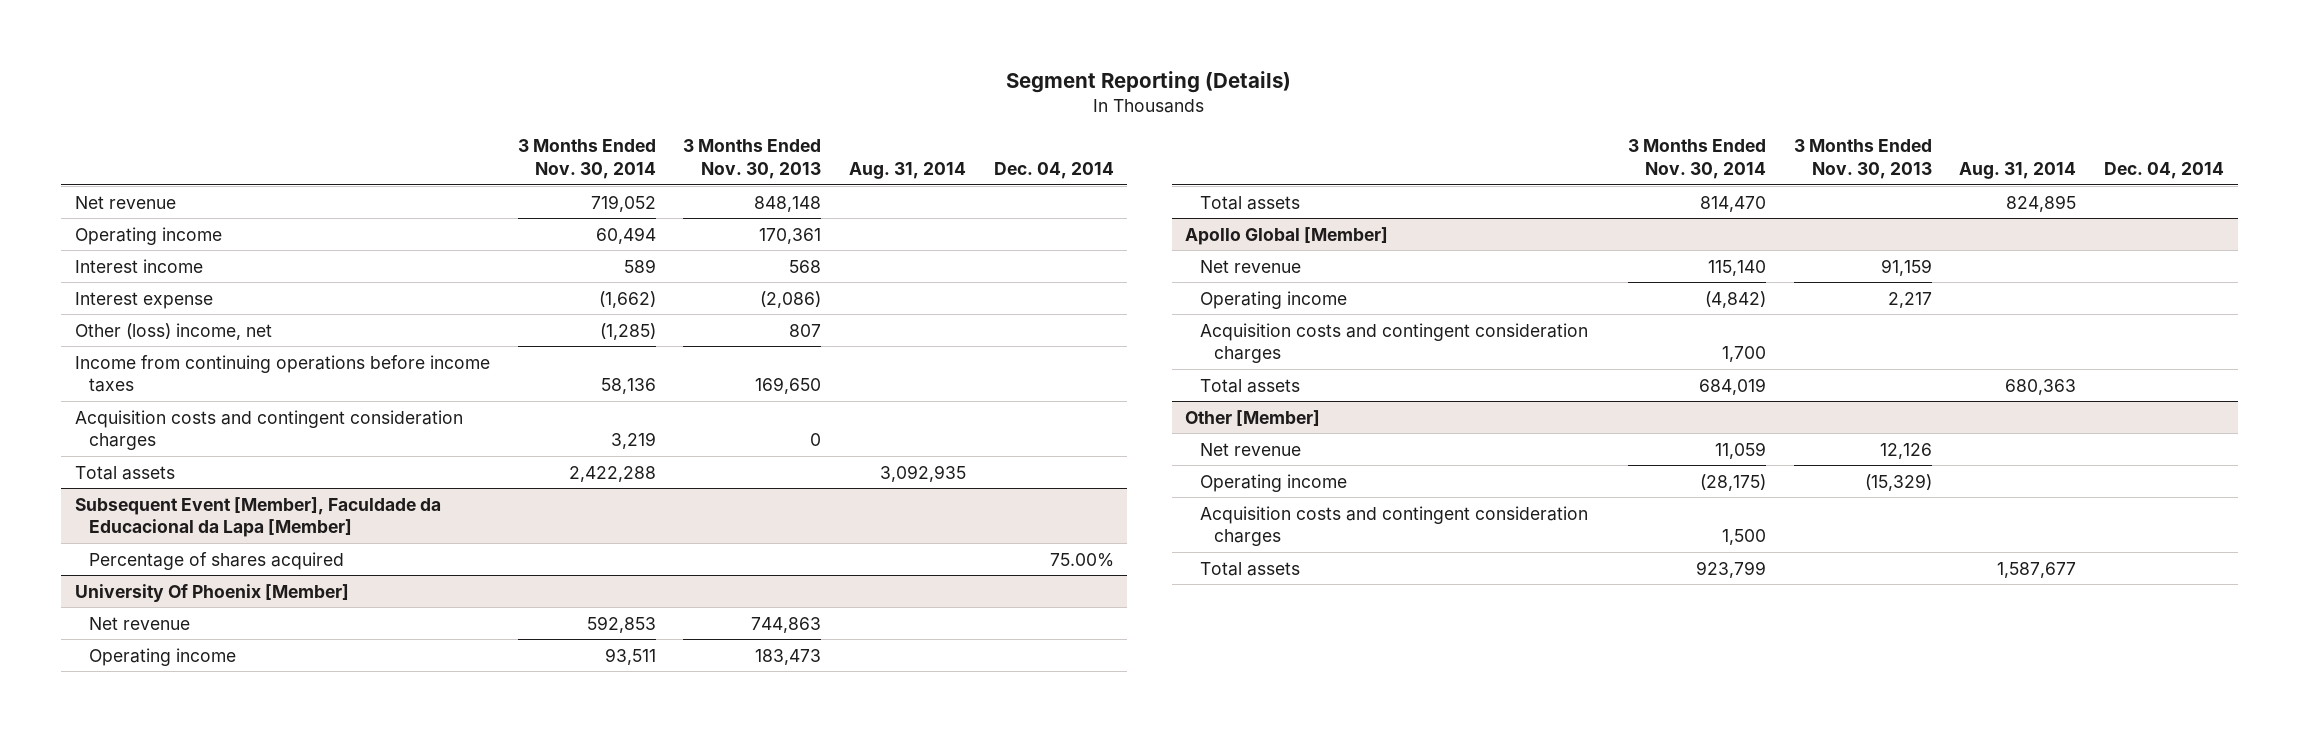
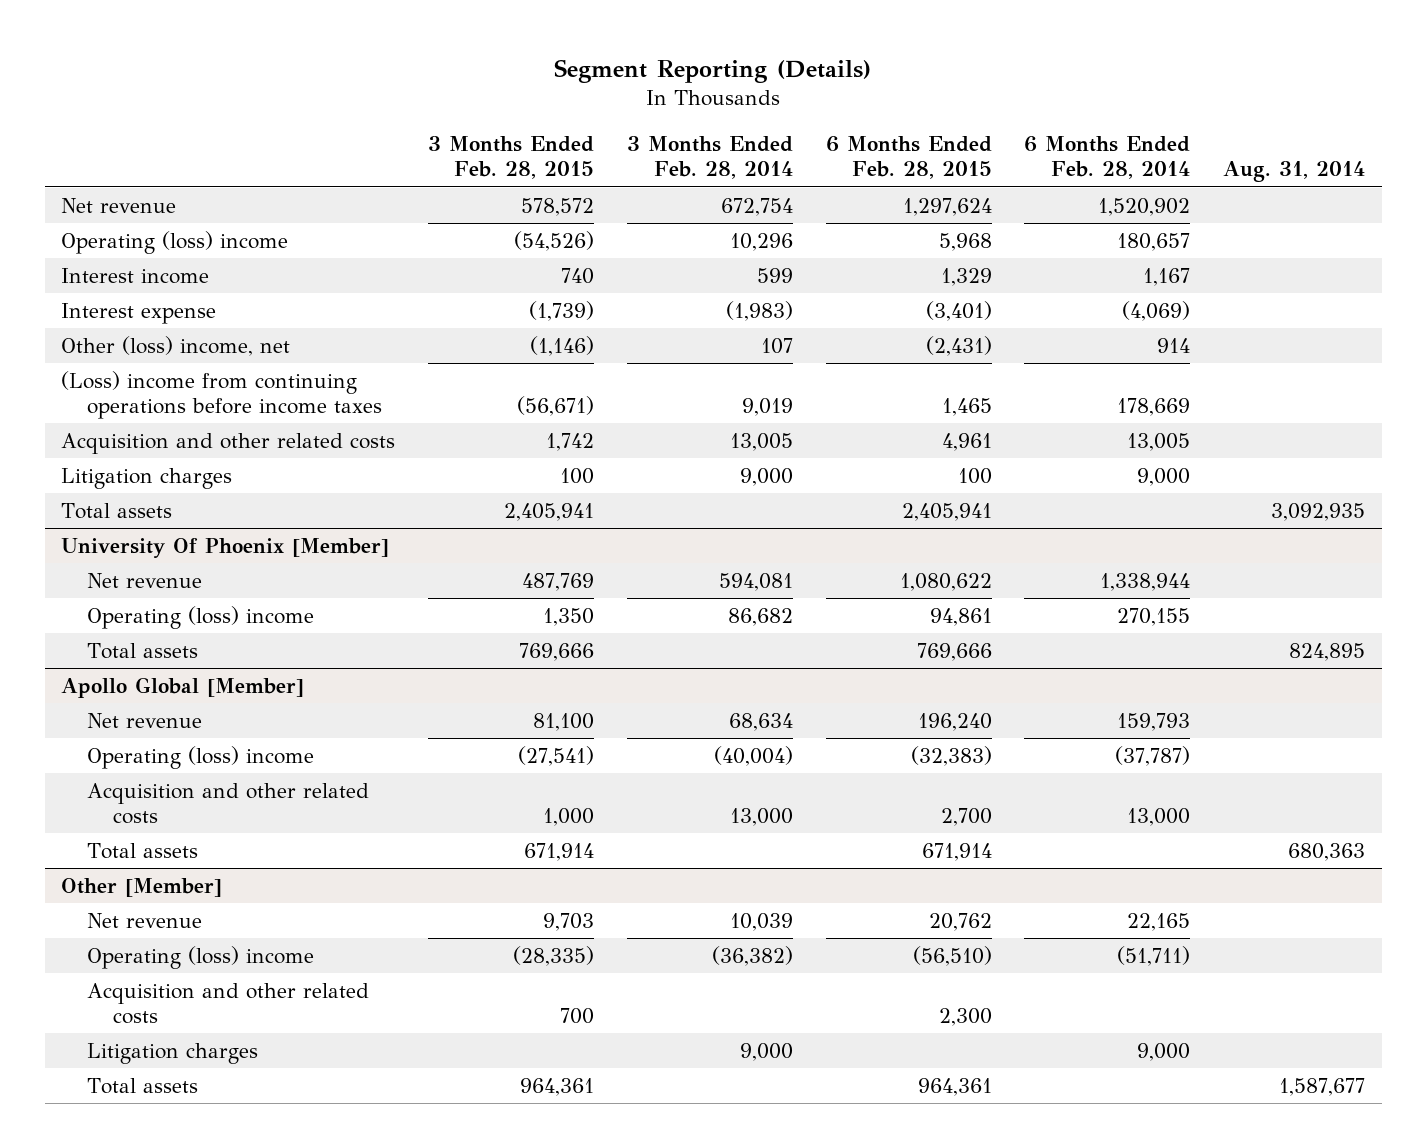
[517,139,656,179] 3 Months Ended Nov. 30, 2014 -> none
[683,139,822,179] 3 Months Ended Nov. 30, 2013 -> none
[993,161,1114,179] Dec. 04, 2014 -> none
none -> [428,135,595,180] 3 Months Ended Feb. 28, 2015
none -> [626,135,793,180] 3 Months Ended Feb. 28, 2014
none -> [825,135,992,180] 6 Months Ended Feb. 28, 2015
none -> [1024,135,1191,180] 6 Months Ended Feb. 28, 2014
[74,226,222,245] Operating income -> [61,230,289,254] Operating (loss) income
[74,354,490,393] Income from continuing operations before income taxes -> [61,370,383,419] (Loss) income from continuing operations before income taxes
[74,409,463,451] Acquisition costs and contingent consideration charges -> [61,432,396,454] Acquisition and other related costs
none -> [61,467,233,489] Litigation charges
[74,496,441,538] Subsequent Event [Member], Faculdade da Educacional da Lapa [Member] -> none
[89,551,345,570] Percentage of shares acquired -> none
[89,647,237,666] Operating income -> [87,605,315,629] Operating (loss) income
[1199,290,1347,309] Operating income -> [87,745,315,769] Operating (loss) income
[1199,322,1588,364] Acquisition costs and contingent consideration charges -> [87,782,370,824] Acquisition and other related costs
[1199,473,1347,492] Operating income -> [87,945,315,969] Operating (loss) income
[1199,505,1588,547] Acquisition costs and contingent consideration charges -> [87,982,370,1024] Acquisition and other related costs
none -> [87,1042,259,1064] Litigation charges

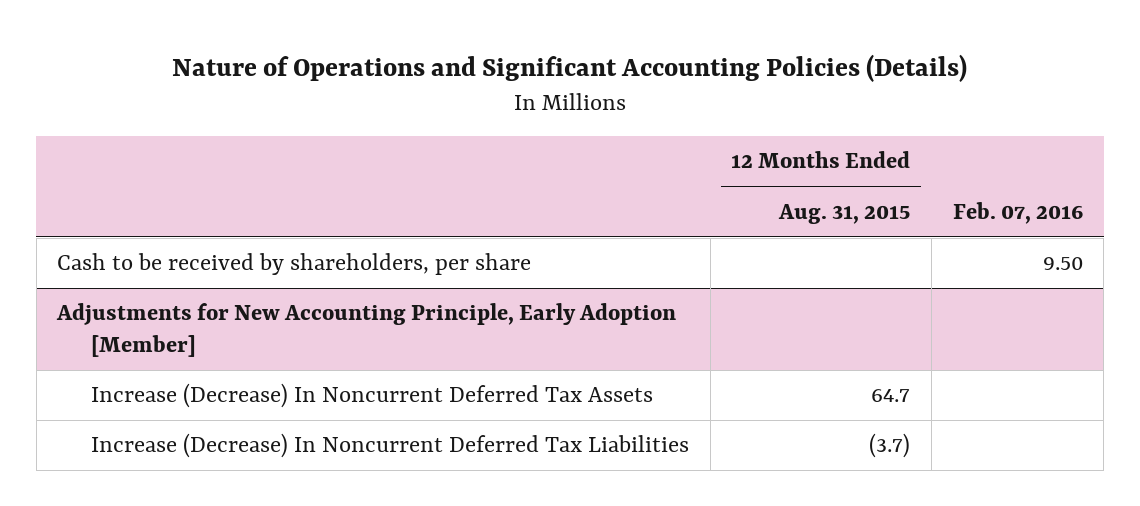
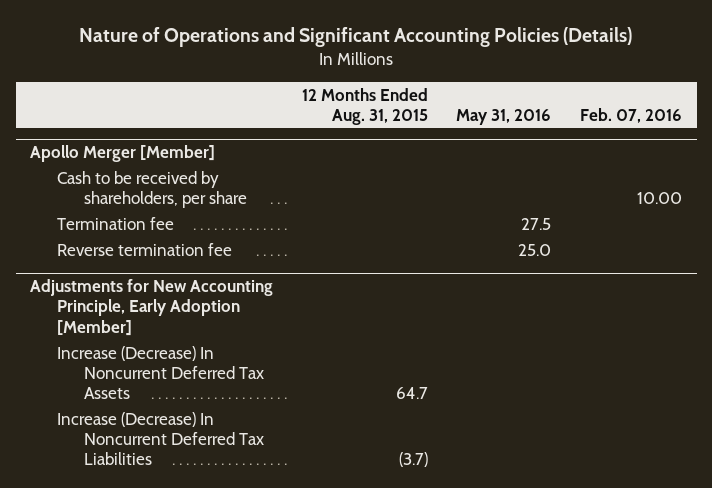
none -> [456,109,552,126] May 31, 2016
[57,253,532,276] Cash to be received by shareholders, per share -> none
none -> [30,144,216,162] Apollo Merger [Member]
none -> [57,170,248,209] Cash to be received by shareholders, per share
none -> [57,216,175,230] Termination fee
none -> [57,242,233,256] Reverse termination fee

